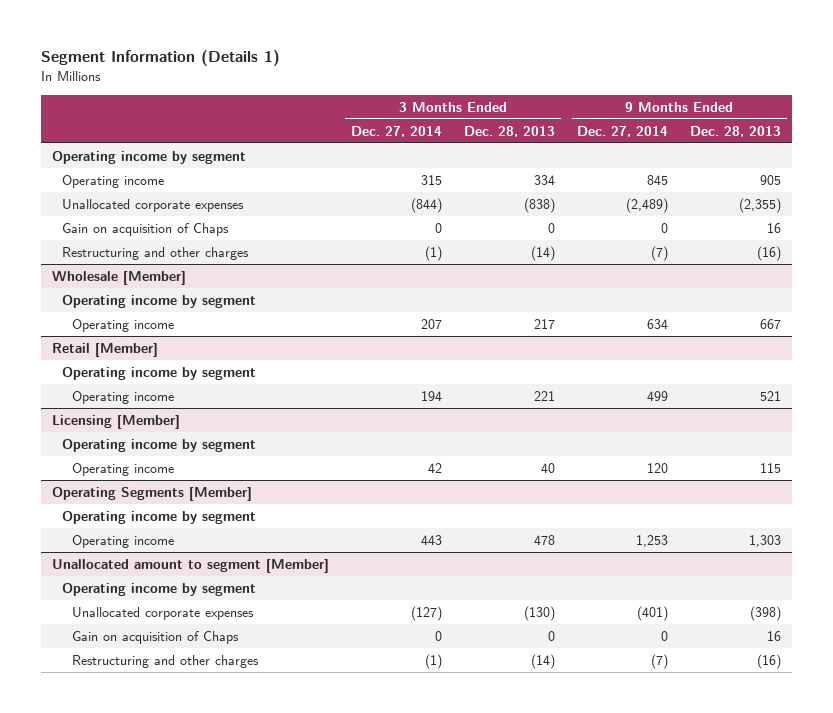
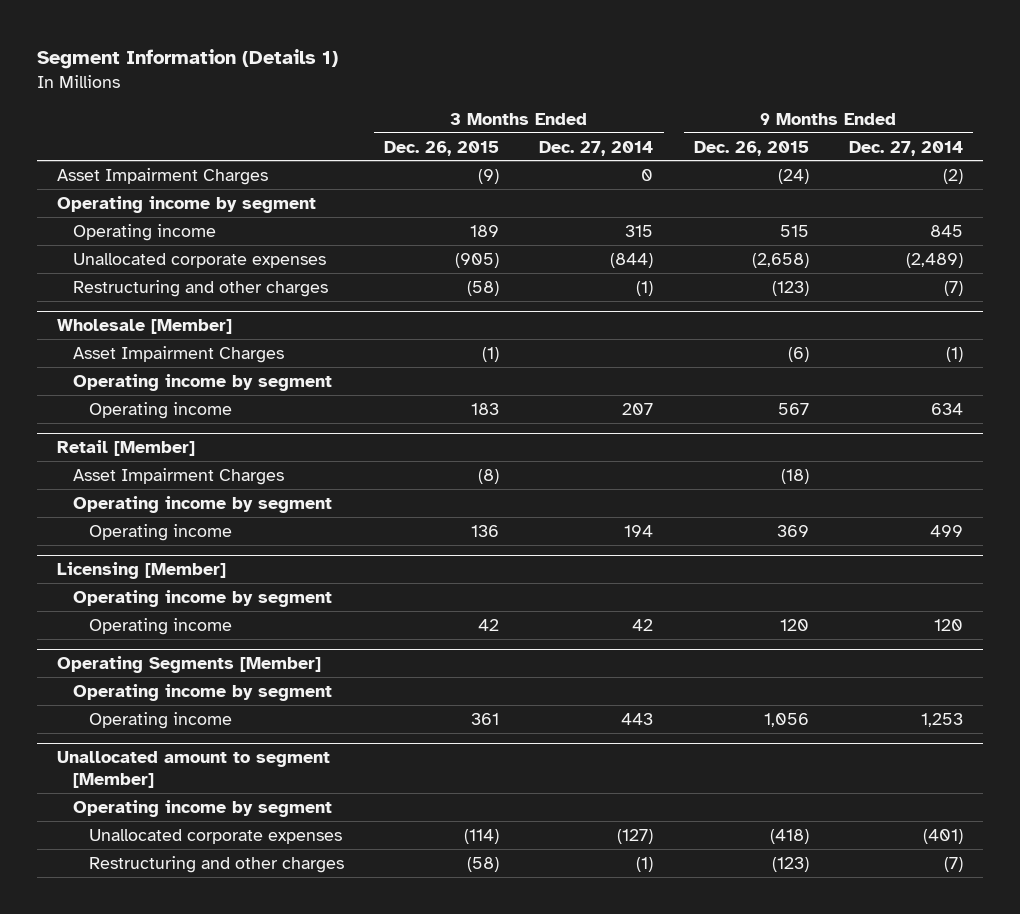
[464,125,556,137] Dec. 28, 2013 -> none
[690,125,782,137] Dec. 28, 2013 -> none
none -> [384,140,500,156] Dec. 26, 2015
none -> [693,140,809,156] Dec. 26, 2015
none -> [57,167,269,185] Asset Impairment Charges
[61,222,229,236] Gain on acquisition of Chaps -> none
none -> [73,345,285,363] Asset Impairment Charges
none -> [73,467,285,485] Asset Impairment Charges
[71,630,239,644] Gain on acquisition of Chaps -> none

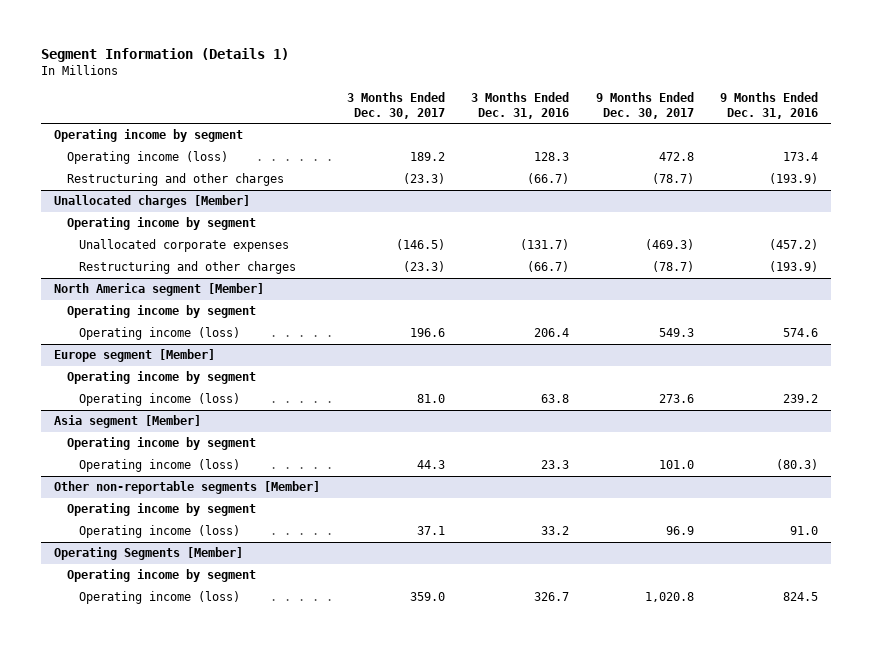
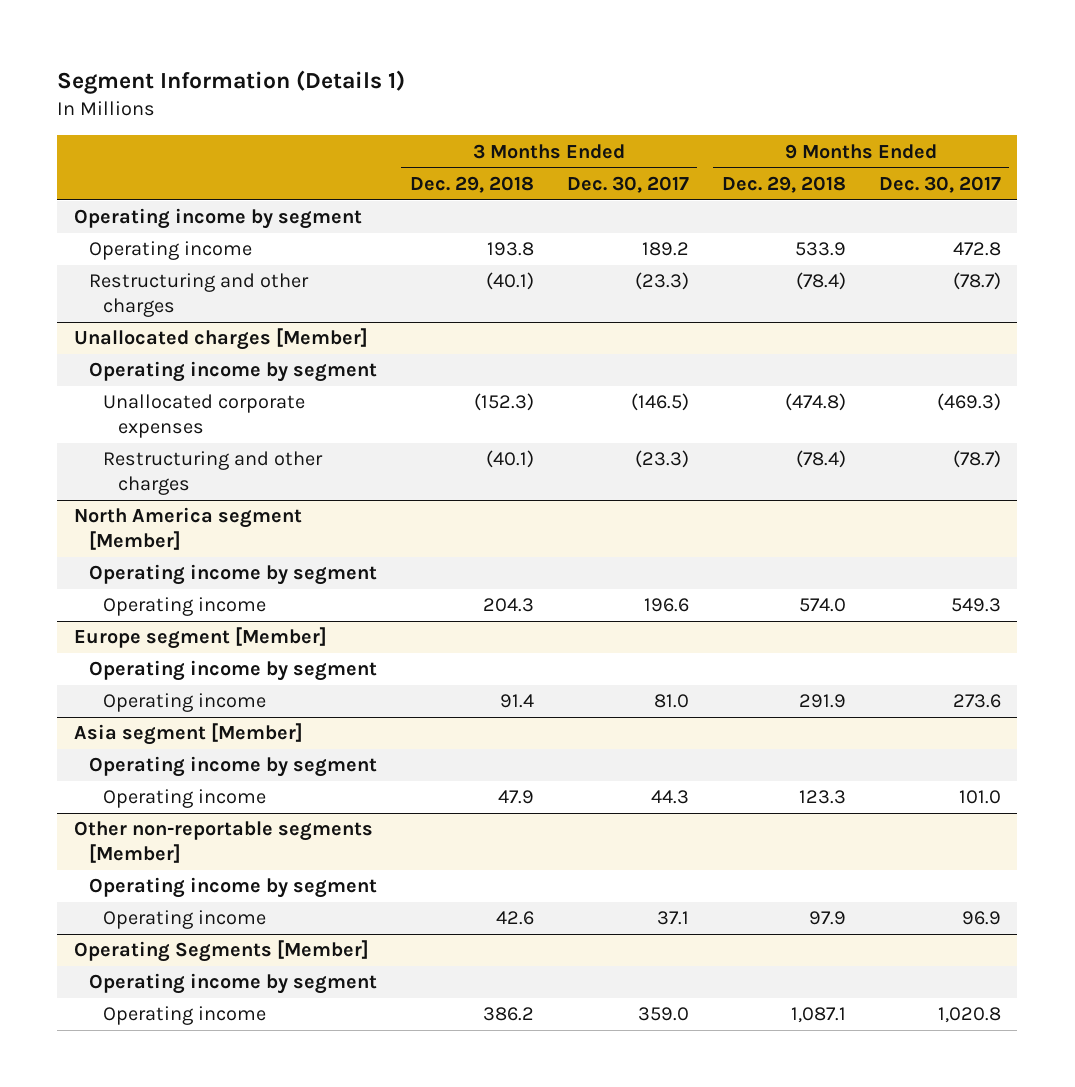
[471,91,570,119] 3 Months Ended Dec. 31, 2016 -> none
[720,91,819,119] 9 Months Ended Dec. 31, 2016 -> none
none -> [409,176,534,194] Dec. 29, 2018
none -> [721,176,846,194] Dec. 29, 2018
[66,151,228,165] Operating income (loss) -> [88,241,252,261] Operating income
[79,327,241,341] Operating income (loss) -> [103,597,267,617] Operating income
[79,393,241,407] Operating income (loss) -> [103,693,267,713] Operating income
[79,459,241,473] Operating income (loss) -> [103,789,267,809] Operating income
[79,525,241,539] Operating income (loss) -> [103,910,267,930] Operating income
[79,591,241,605] Operating income (loss) -> [103,1006,267,1026] Operating income

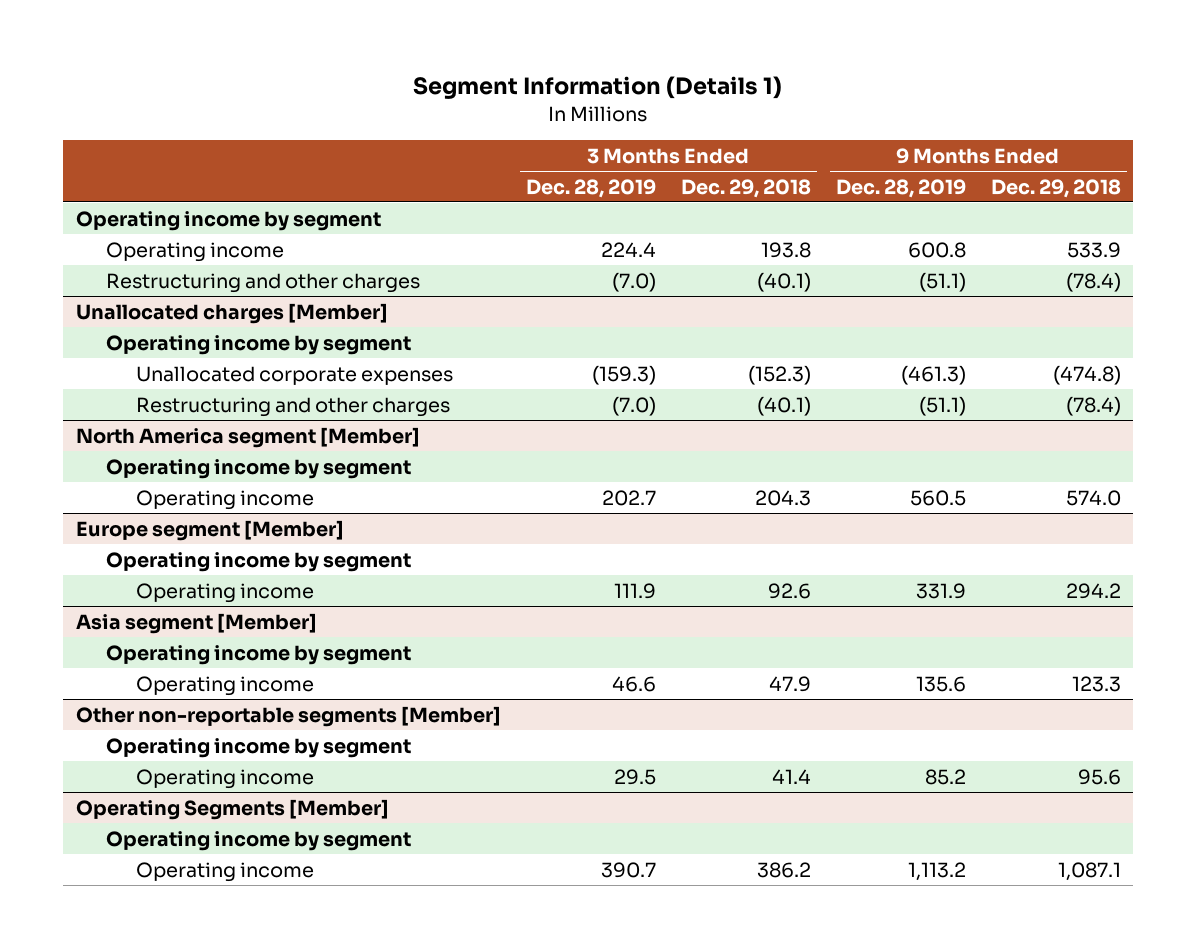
[566,176,689,194] Dec. 30, 2017 -> none
[878,176,1001,194] Dec. 30, 2017 -> none
none -> [525,178,656,198] Dec. 28, 2019
none -> [835,178,966,198] Dec. 28, 2019
[499,694,534,709] 91.4 -> [767,582,811,599] 92.6
[798,694,846,709] 291.9 -> [1065,582,1121,599] 294.2
[495,911,534,926] 42.6 -> [771,768,811,784] 41.4
[808,911,846,926] 97.9 -> [1077,768,1121,785] 95.6

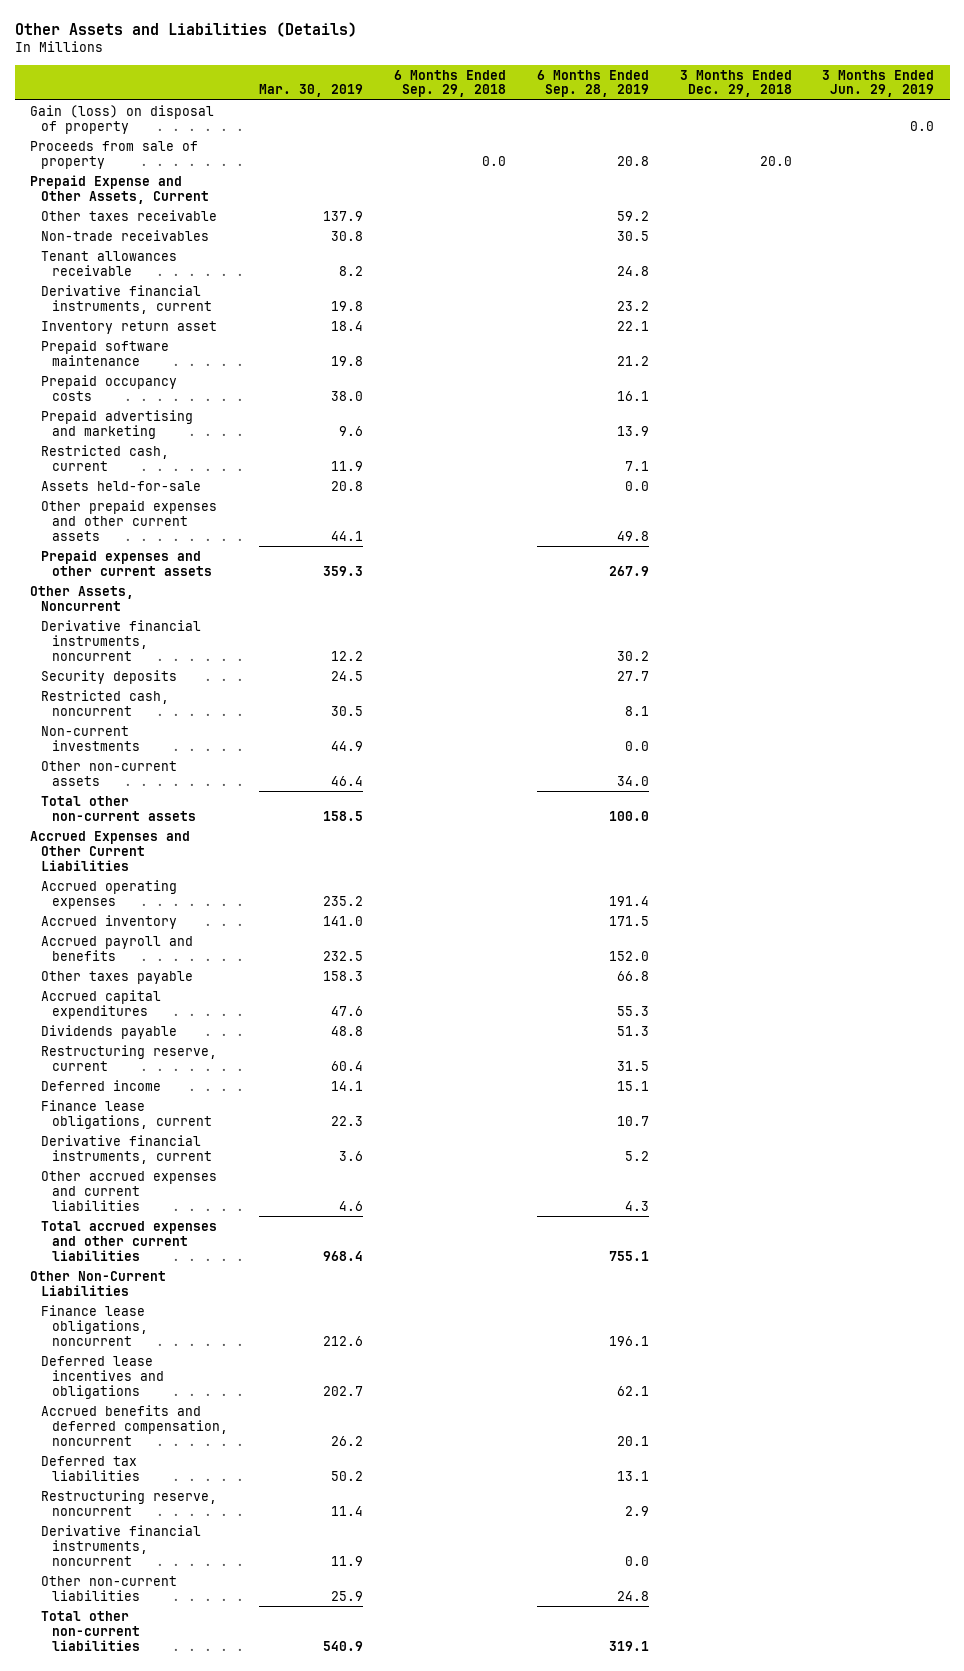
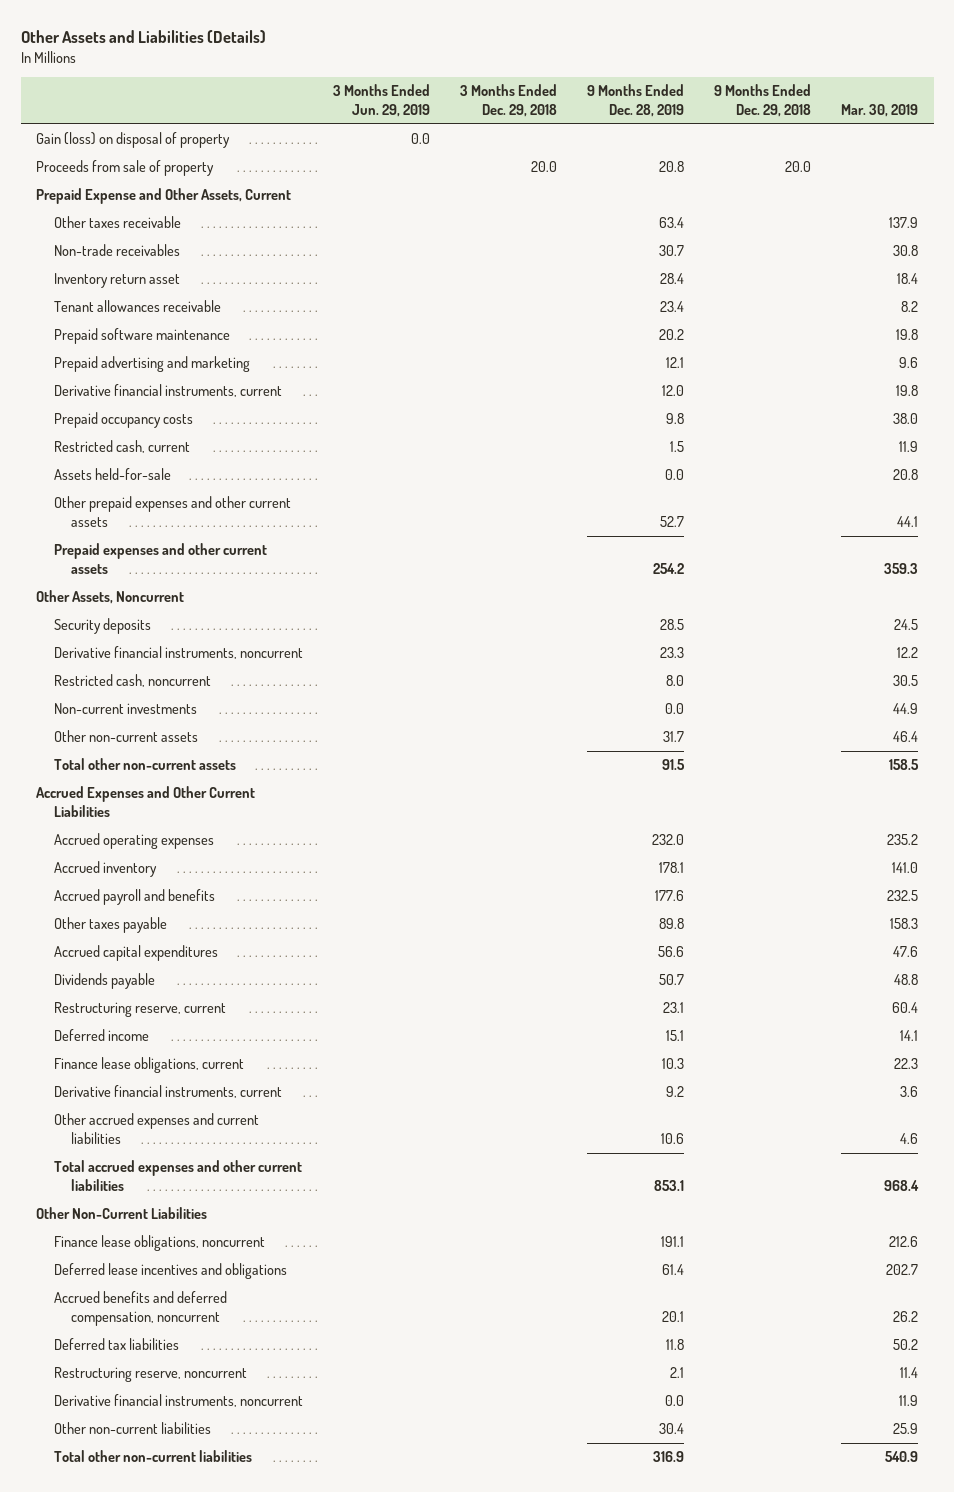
[393,69,506,98] 6 Months Ended Sep. 29, 2018 -> none
[536,69,649,98] 6 Months Ended Sep. 28, 2019 -> none
none -> [587,84,685,118] 9 Months Ended Dec. 28, 2019
none -> [714,84,812,118] 9 Months Ended Dec. 29, 2018
[41,250,178,276] Tenant allowances receivable -> [53,300,221,313] Tenant allowances receivable
[41,284,213,314] Derivative financial instruments, current -> [53,384,282,398] Derivative financial instruments, current
[41,374,178,401] Prepaid occupancy costs -> [53,412,193,429] Prepaid occupancy costs
[41,619,202,661] Derivative financial instruments, noncurrent -> [53,646,303,660] Derivative financial instruments, noncurrent

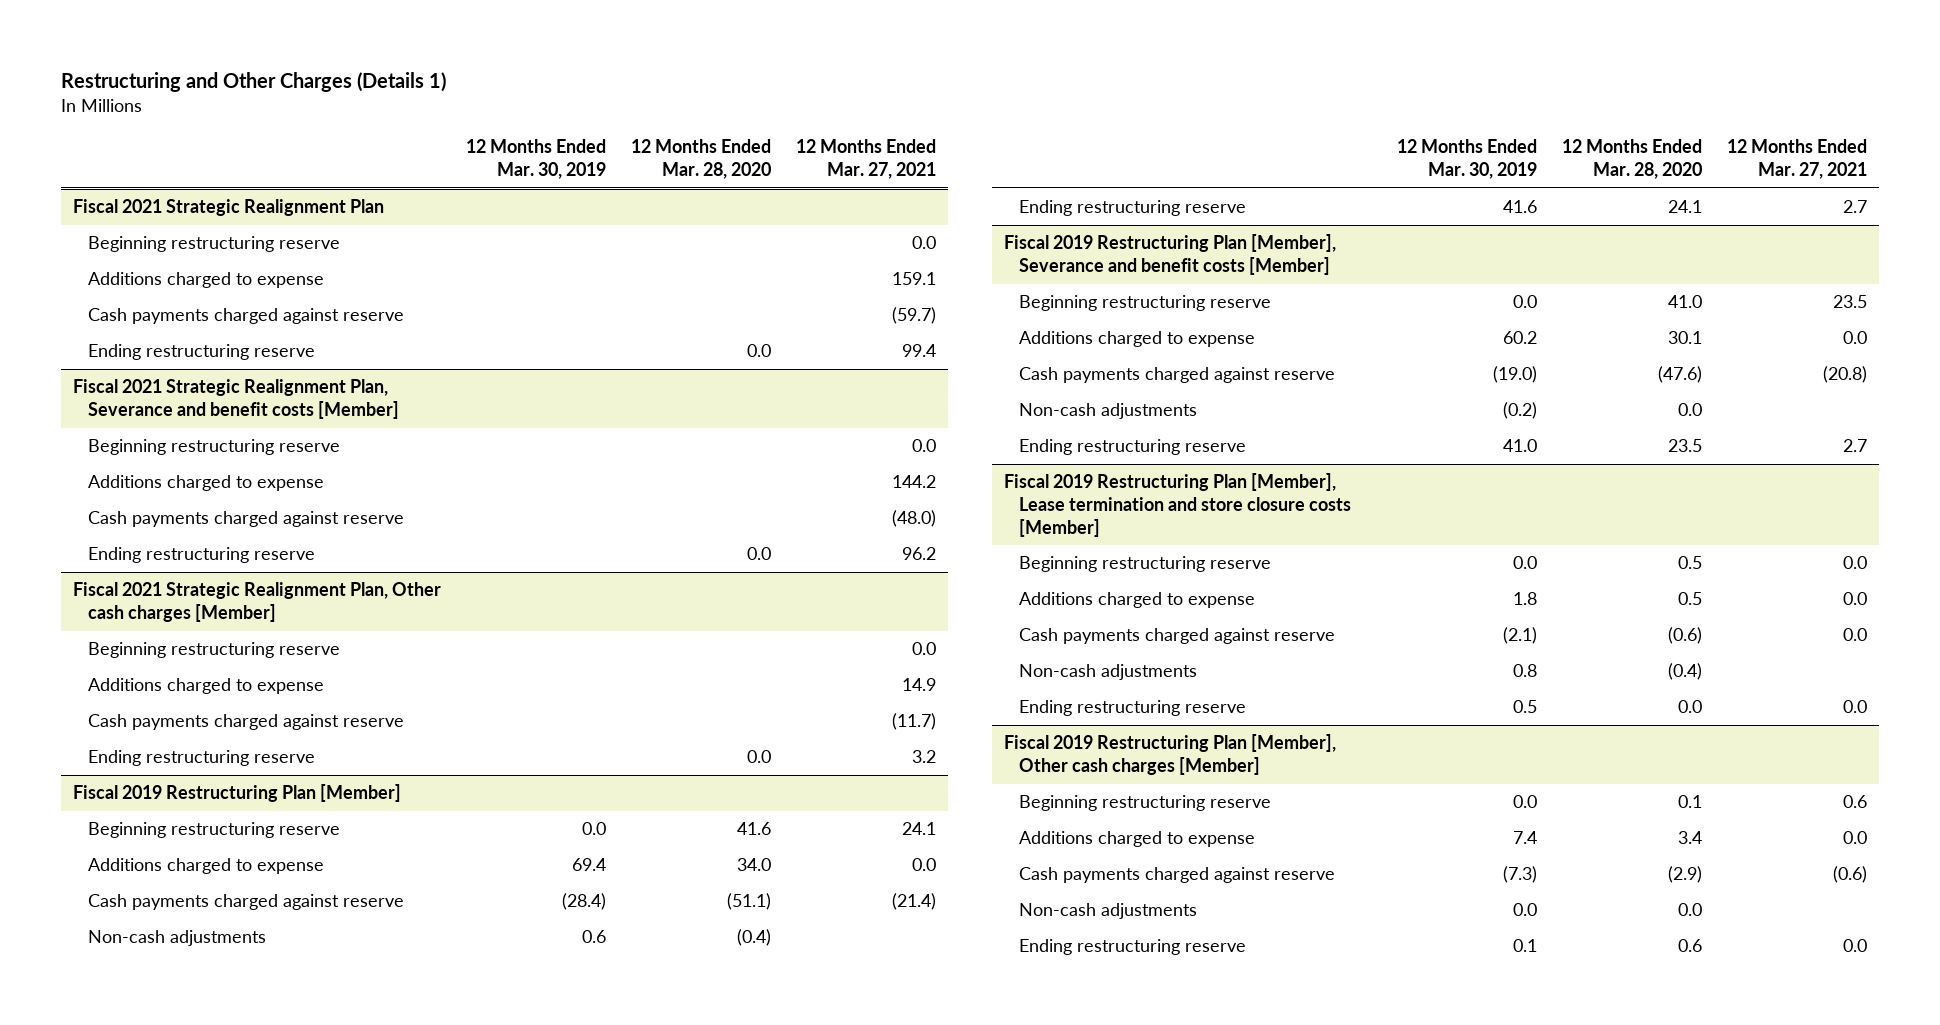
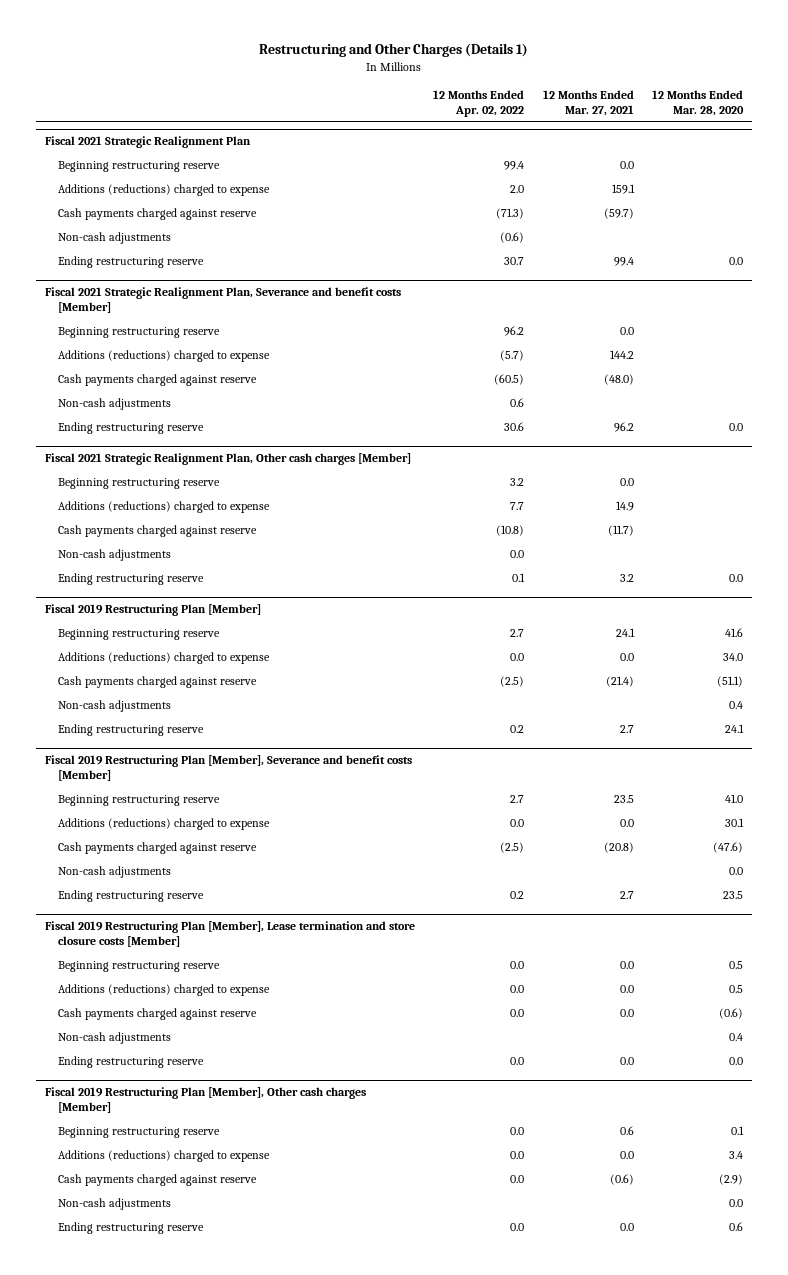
[466,139,607,180] 12 Months Ended Mar. 30, 2019 -> none
none -> [433,89,525,117] 12 Months Ended Apr. 02, 2022
[88,272,325,289] Additions charged to expense -> [58,184,271,197] Additions (reductions) charged to expense
none -> [58,232,172,245] Non-cash adjustments
[88,475,325,492] Additions charged to expense -> [58,350,271,363] Additions (reductions) charged to expense
none -> [58,398,172,411] Non-cash adjustments
[88,678,325,695] Additions charged to expense -> [58,501,271,514] Additions (reductions) charged to expense
none -> [58,549,172,562] Non-cash adjustments
[88,858,325,875] Additions charged to expense -> [58,652,271,665] Additions (reductions) charged to expense
[736,929,771,947] (0.4) -> [729,701,744,710] 0.4
[1019,331,1256,348] Additions charged to expense -> [58,818,271,831] Additions (reductions) charged to expense
[1019,592,1256,609] Additions charged to expense -> [58,984,271,997] Additions (reductions) charged to expense
[1668,663,1703,681] (0.4) -> [729,1033,744,1042] 0.4
[1019,831,1256,848] Additions charged to expense -> [58,1150,271,1163] Additions (reductions) charged to expense

